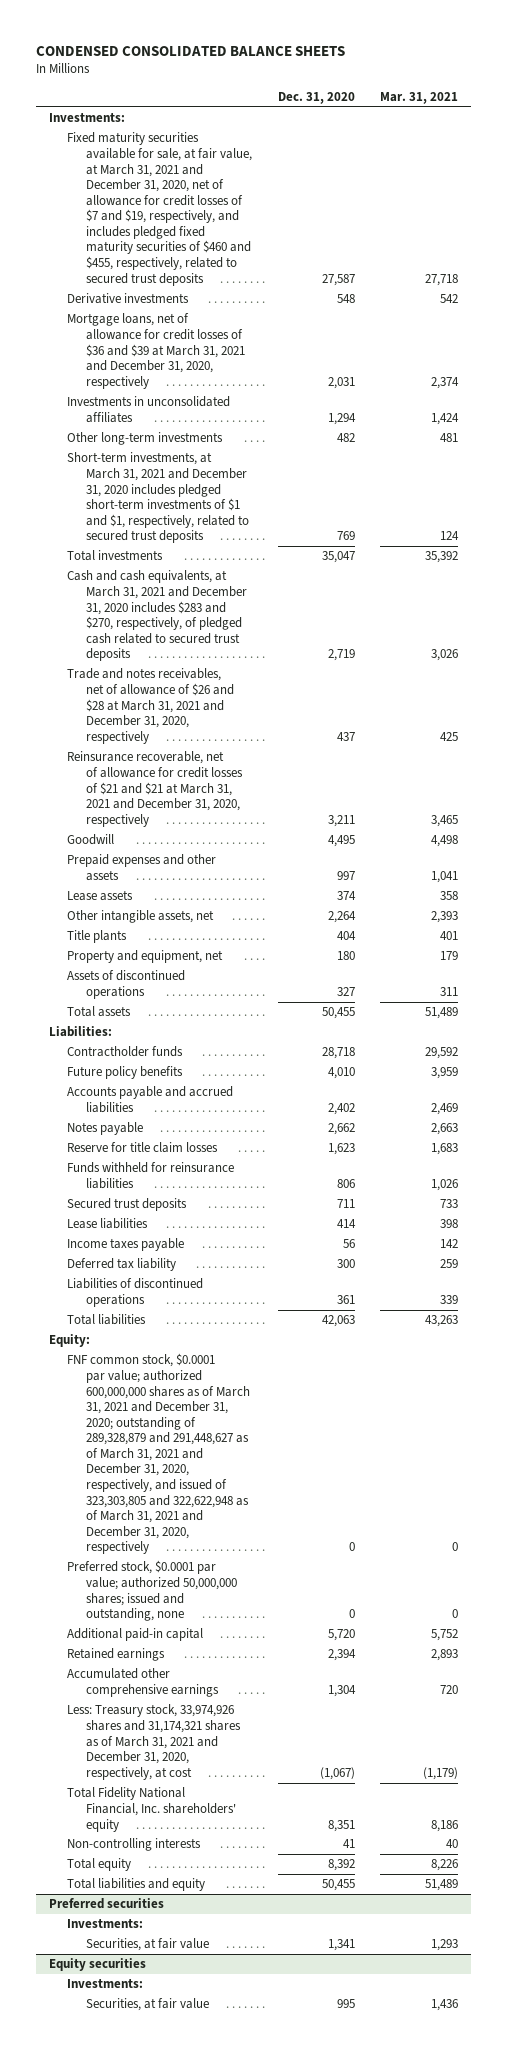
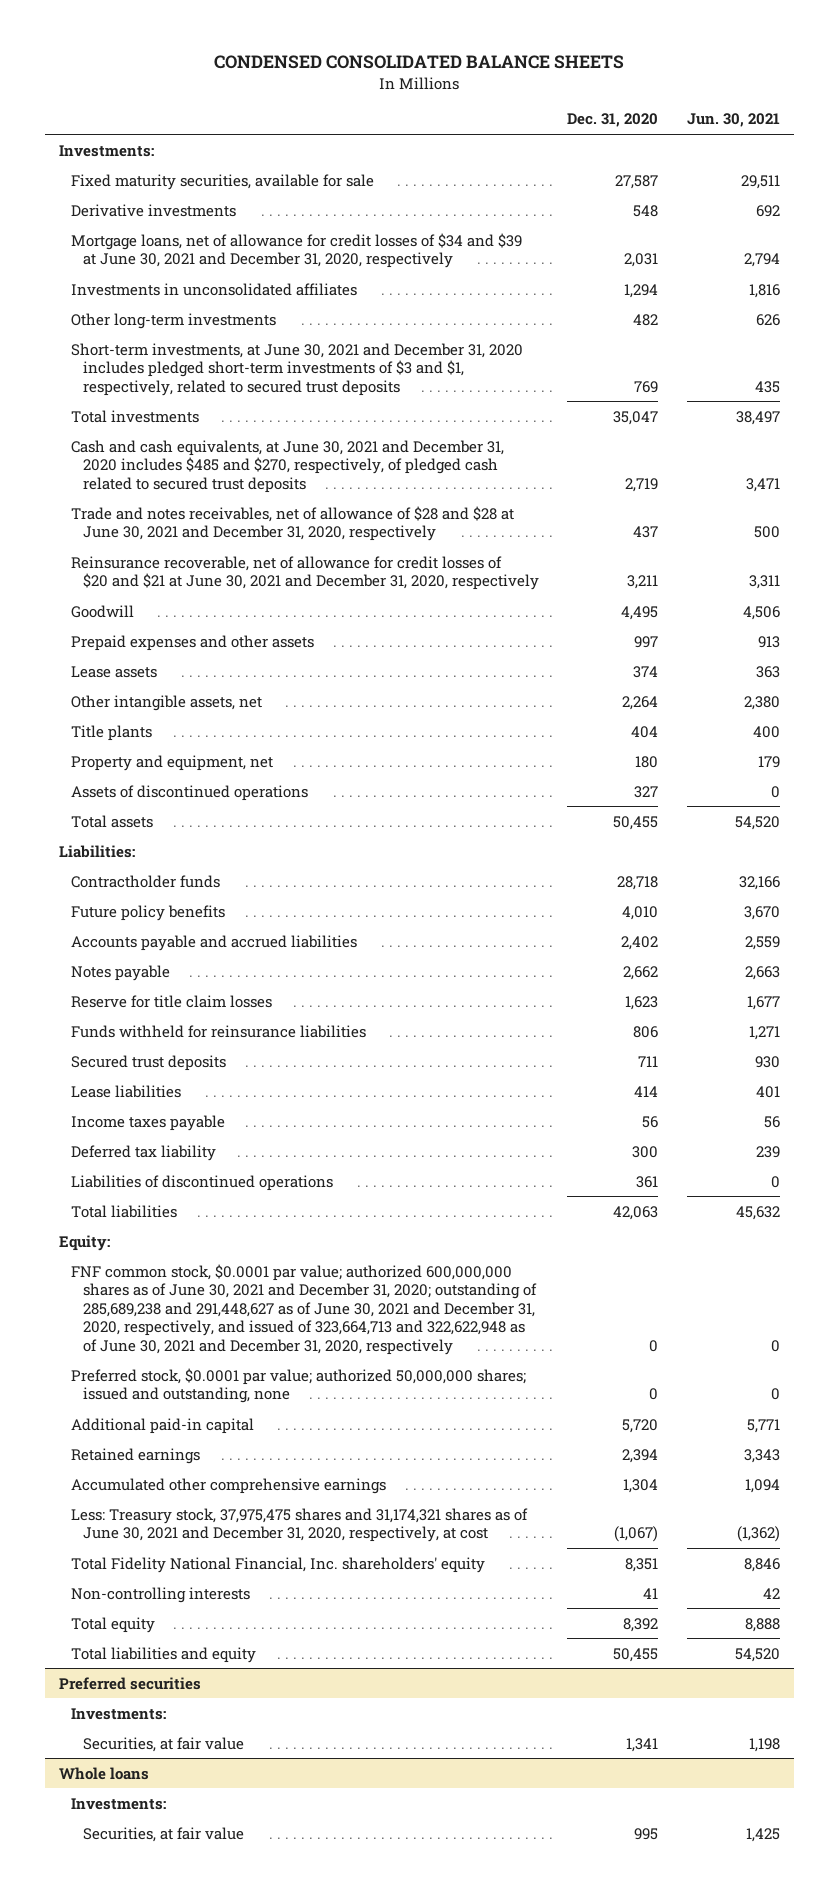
[380,91,459,104] Mar. 31, 2021 -> none
none -> [686,113,780,128] Jun. 30, 2021
[67,132,252,286] Fixed maturity securities available for sale, at fair value, at March 31, 2021 and December 31, 2020, net of allowance for credit losses of $7 and $19, respectively, and includes pledged fixed maturity securities of $460 and $455, respectively, related to secured trust deposits -> [70,173,374,190] Fixed maturity securities, available for sale
[67,313,245,389] Mortgage loans, net of allowance for credit losses of $36 and $39 at March 31, 2021 and December 31, 2020, respectively -> [70,232,522,269] Mortgage loans, net of allowance for credit losses of $34 and $39 at June 30, 2021 and December 31, 2020, respectively
[67,452,249,544] Short-term investments, at March 31, 2021 and December 31, 2020 includes pledged short-term investments of $1 and $1, respectively, related to secured trust deposits -> [70,342,523,396] Short-term investments, at June 30, 2021 and December 31, 2020 includes pledged short-term investments of $3 and $1, respectively, related to secured trust deposits
[67,570,247,662] Cash and cash equivalents, at March 31, 2021 and December 31, 2020 includes $283 and $270, respectively, of pledged cash related to secured trust deposits -> [70,439,504,493] Cash and cash equivalents, at June 30, 2021 and December 31, 2020 includes $485 and $270, respectively, of pledged cash related to secured trust deposits
[67,668,234,744] Trade and notes receivables, net of allowance of $26 and $28 at March 31, 2021 and December 31, 2020, respectively -> [70,505,514,542] Trade and notes receivables, net of allowance of $28 and $28 at June 30, 2021 and December 31, 2020, respectively
[67,751,243,827] Reinsurance recoverable, net of allowance for credit losses of $21 and $21 at March 31, 2021 and December 31, 2020, respectively -> [70,555,540,591] Reinsurance recoverable, net of allowance for credit losses of $20 and $21 at June 30, 2021 and December 31, 2020, respectively
[67,1353,250,1555] FNF common stock, $0.0001 par value; authorized 600,000,000 shares as of March 31, 2021 and December 31, 2020; outstanding of 289,328,879 and 291,448,627 as of March 31, 2021 and December 31, 2020, respectively, and issued of 323,303,805 and 322,622,948 as of March 31, 2021 and December 31, 2020, respectively -> [70,1263,538,1355] FNF common stock, $0.0001 par value; authorized 600,000,000 shares as of June 30, 2021 and December 31, 2020; outstanding of 285,689,238 and 291,448,627 as of June 30, 2021 and December 31, 2020, respectively, and issued of 323,664,713 and 322,622,948 as of June 30, 2021 and December 31, 2020, respectively
[67,1704,241,1780] Less: Treasury stock, 33,974,926 shares and 31,174,321 shares as of March 31, 2021 and December 31, 2020, respectively, at cost -> [70,1507,528,1543] Less: Treasury stock, 37,975,475 shares and 31,174,321 shares as of June 30, 2021 and December 31, 2020, respectively, at cost
[48,1958,146,1972] Equity securities -> [58,1766,149,1780] Whole loans

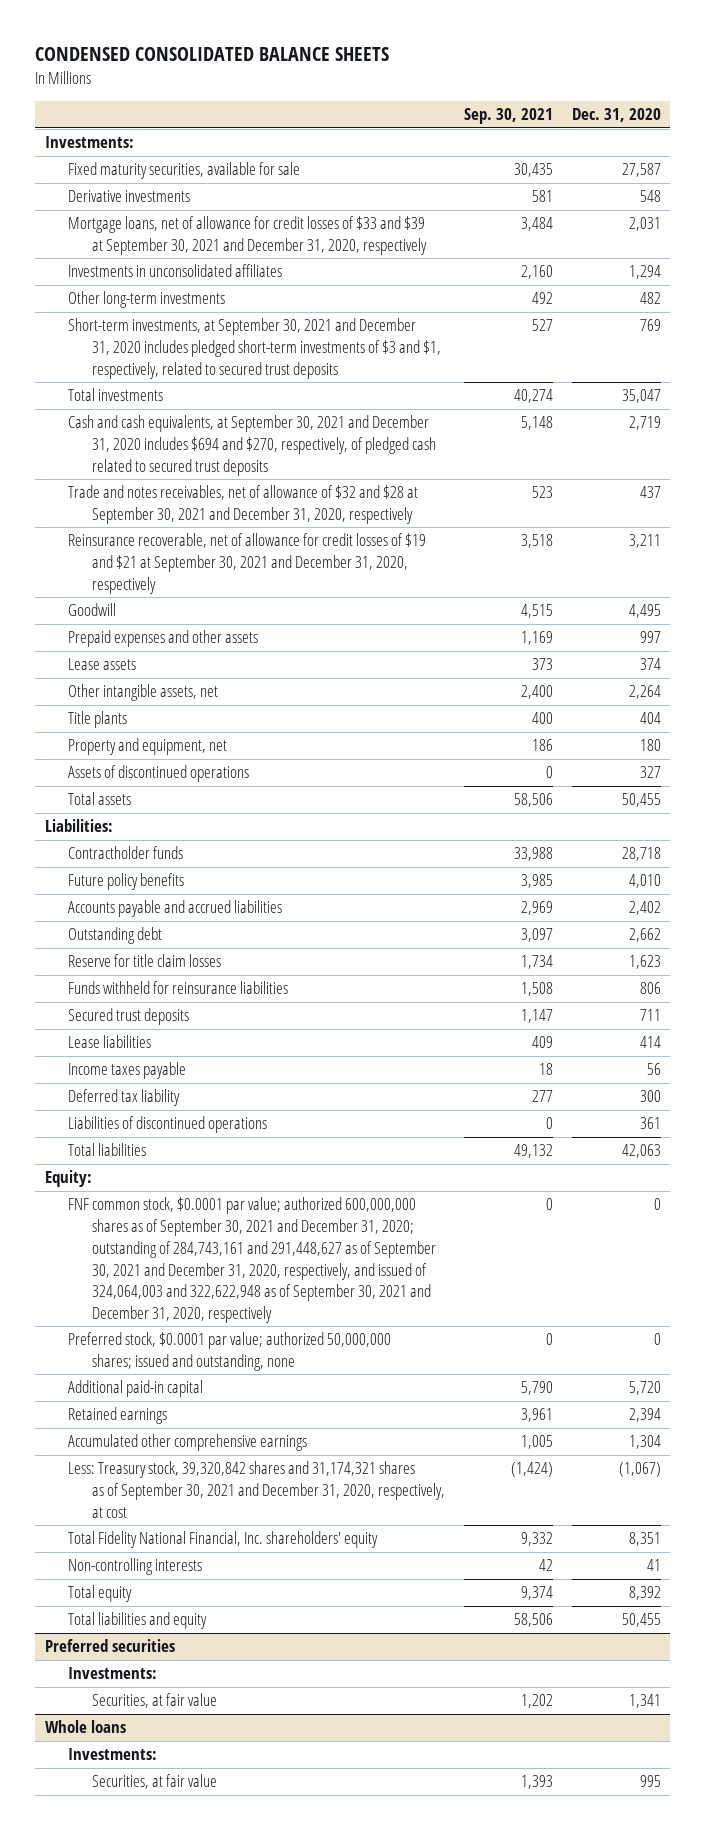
[686,113,780,128] Jun. 30, 2021 -> none
none -> [464,108,554,125] Sep. 30, 2021
[70,232,522,269] Mortgage loans, net of allowance for credit losses of $34 and $39 at June 30, 2021 and December 31, 2020, respectively -> [68,216,428,256] Mortgage loans, net of allowance for credit losses of $33 and $39 at September 30, 2021 and December 31, 2020, respectively
[70,342,523,396] Short-term investments, at June 30, 2021 and December 31, 2020 includes pledged short-term investments of $3 and $1, respectively, related to secured trust deposits -> [68,318,442,379] Short-term investments, at September 30, 2021 and December 31, 2020 includes pledged short-term investments of $3 and $1, respectively, related to secured trust deposits
[70,439,504,493] Cash and cash equivalents, at June 30, 2021 and December 31, 2020 includes $485 and $270, respectively, of pledged cash related to secured trust deposits -> [68,415,437,476] Cash and cash equivalents, at September 30, 2021 and December 31, 2020 includes $694 and $270, respectively, of pledged cash related to secured trust deposits
[70,505,514,542] Trade and notes receivables, net of allowance of $28 and $28 at June 30, 2021 and December 31, 2020, respectively -> [68,485,419,525] Trade and notes receivables, net of allowance of $32 and $28 at September 30, 2021 and December 31, 2020, respectively
[70,555,540,591] Reinsurance recoverable, net of allowance for credit losses of $20 and $21 at June 30, 2021 and December 31, 2020, respectively -> [68,533,427,594] Reinsurance recoverable, net of allowance for credit losses of $19 and $21 at September 30, 2021 and December 31, 2020, respectively
[70,964,170,981] Notes payable -> [68,927,163,945] Outstanding debt
[70,1263,538,1355] FNF common stock, $0.0001 par value; authorized 600,000,000 shares as of June 30, 2021 and December 31, 2020; outstanding of 285,689,238 and 291,448,627 as of June 30, 2021 and December 31, 2020, respectively, and issued of 323,664,713 and 322,622,948 as of June 30, 2021 and December 31, 2020, respectively -> [68,1197,437,1324] FNF common stock, $0.0001 par value; authorized 600,000,000 shares as of September 30, 2021 and December 31, 2020; outstanding of 284,743,161 and 291,448,627 as of September 30, 2021 and December 31, 2020, respectively, and issued of 324,064,003 and 322,622,948 as of September 30, 2021 and December 31, 2020, respectively
[70,1507,528,1543] Less: Treasury stock, 37,975,475 shares and 31,174,321 shares as of June 30, 2021 and December 31, 2020, respectively, at cost -> [68,1461,446,1518] Less: Treasury stock, 39,320,842 shares and 31,174,321 shares as of September 30, 2021 and December 31, 2020, respectively, at cost

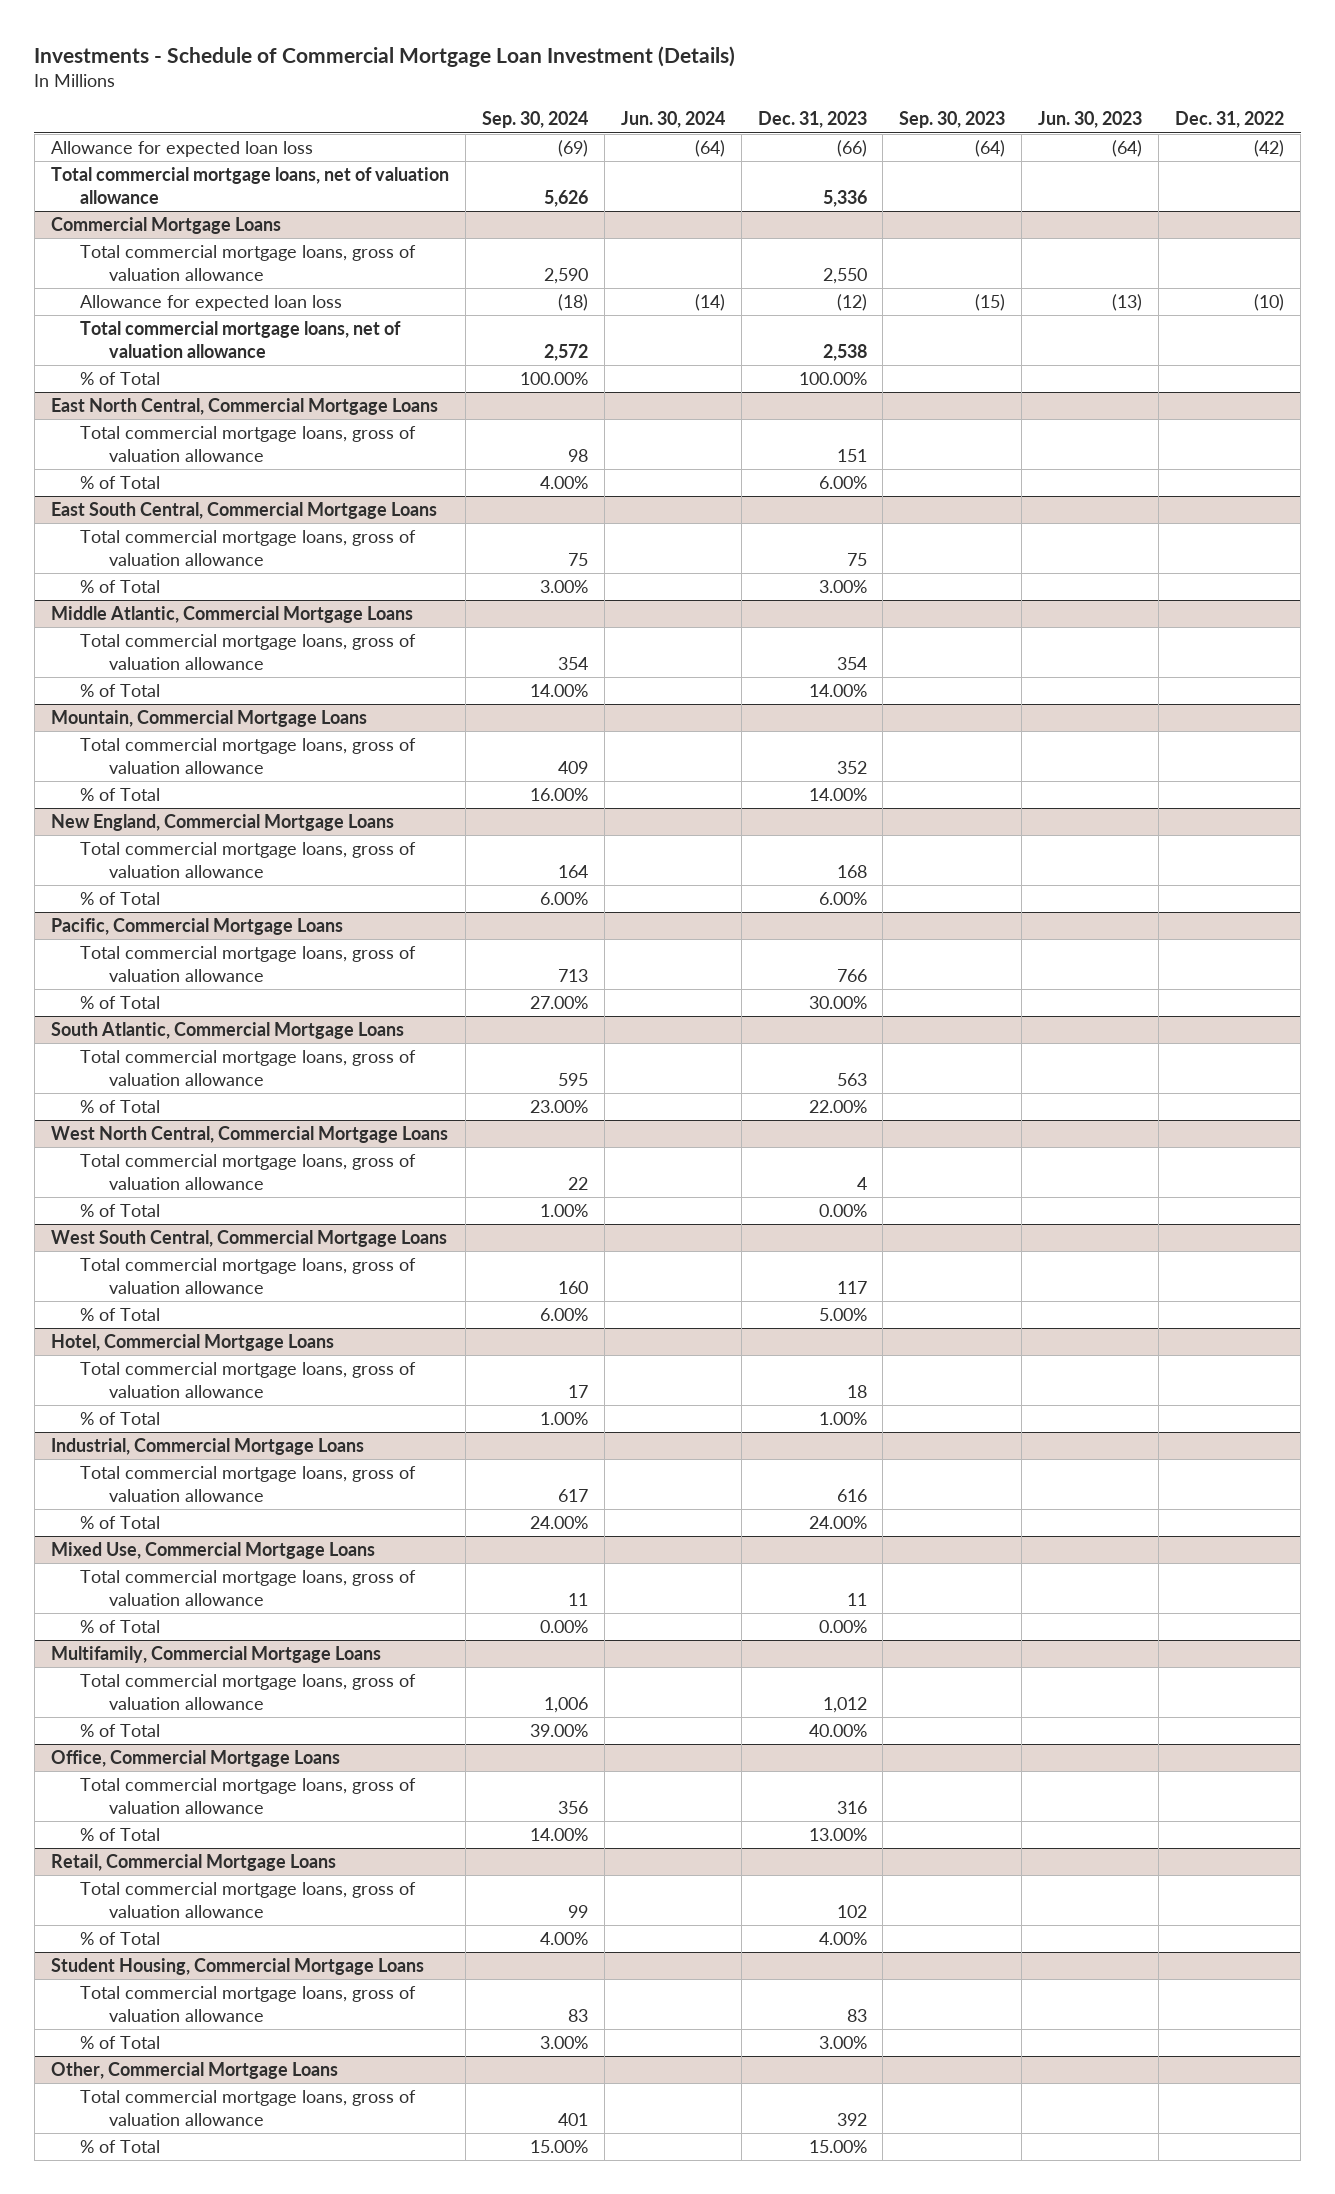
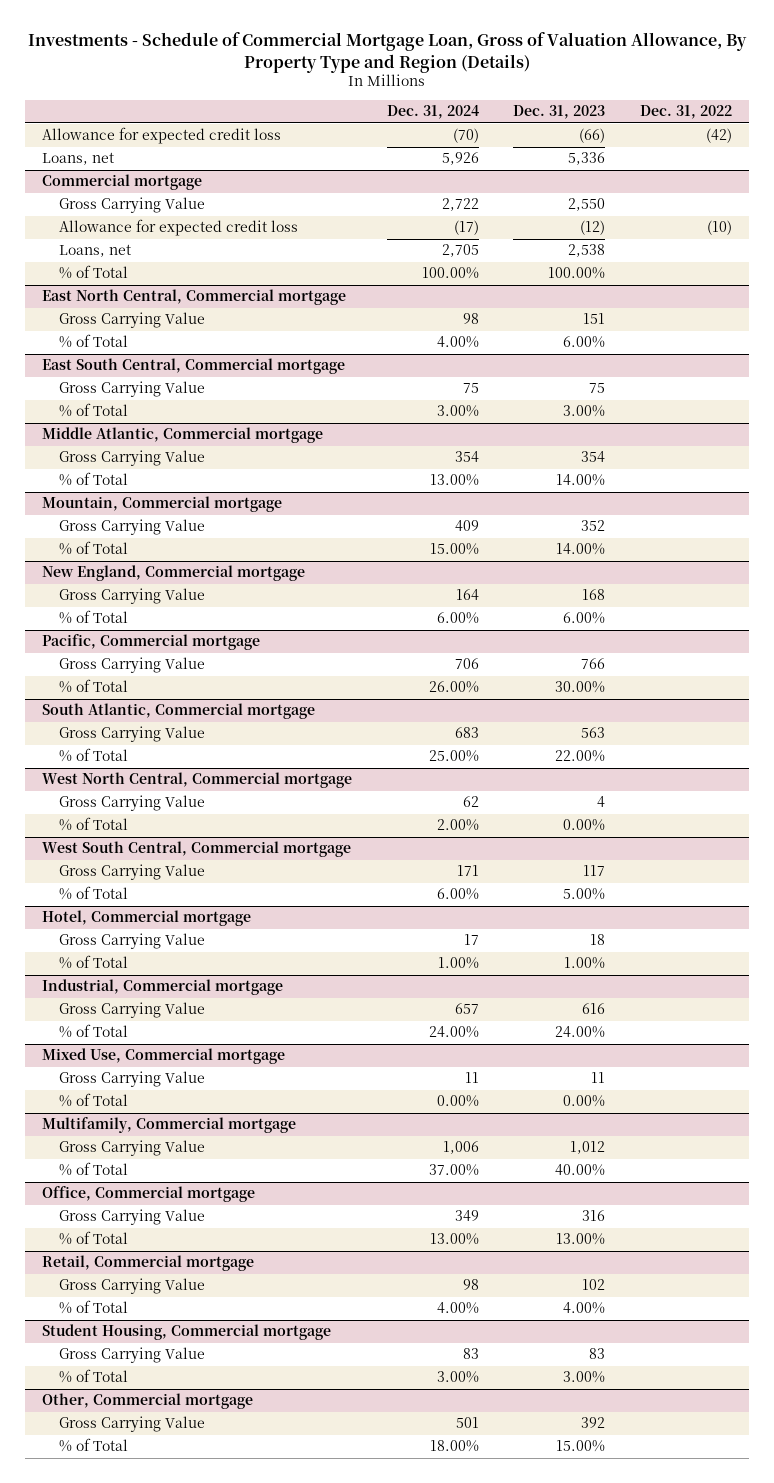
[34,45,736,67] Investments - Schedule of Commercial Mortgage Loan Investment (Details) -> [27,32,747,73] Investments - Schedule of Commercial Mortgage Loan, Gross of Valuation Allowance, By Property Type and Region (Details)
[481,111,588,129] Sep. 30, 2024 -> none
[620,111,725,129] Jun. 30, 2024 -> none
[899,111,1006,129] Sep. 30, 2023 -> none
[1038,111,1143,129] Jun. 30, 2023 -> none
none -> [386,105,479,120] Dec. 31, 2024
[50,141,313,158] Allowance for expected loan loss -> [41,127,281,145] Allowance for expected credit loss
[50,167,449,204] Total commercial mortgage loans, net of valuation allowance -> [41,152,114,166] Loans, net
[50,217,281,235] Commercial Mortgage Loans -> [41,174,202,191] Commercial mortgage
[79,245,416,281] Total commercial mortgage loans, gross of valuation allowance -> [58,197,205,214] Gross Carrying Value
[79,295,342,312] Allowance for expected loan loss -> [58,219,298,237] Allowance for expected credit loss
[79,321,401,358] Total commercial mortgage loans, net of valuation allowance -> [58,244,131,258] Loans, net
[50,398,438,416] East North Central, Commercial Mortgage Loans -> [41,289,346,306] East North Central, Commercial mortgage
[79,426,416,462] Total commercial mortgage loans, gross of valuation allowance -> [58,312,205,329] Gross Carrying Value
[50,502,437,520] East South Central, Commercial Mortgage Loans -> [41,358,345,375] East South Central, Commercial mortgage
[79,530,416,566] Total commercial mortgage loans, gross of valuation allowance -> [58,381,205,398] Gross Carrying Value
[50,606,413,624] Middle Atlantic, Commercial Mortgage Loans -> [41,427,323,444] Middle Atlantic, Commercial mortgage
[79,634,416,670] Total commercial mortgage loans, gross of valuation allowance -> [58,450,205,467] Gross Carrying Value
[50,710,367,728] Mountain, Commercial Mortgage Loans -> [41,496,282,513] Mountain, Commercial mortgage
[79,738,416,774] Total commercial mortgage loans, gross of valuation allowance -> [58,519,205,536] Gross Carrying Value
[50,814,394,832] New England, Commercial Mortgage Loans -> [41,565,305,582] New England, Commercial mortgage
[79,842,416,878] Total commercial mortgage loans, gross of valuation allowance -> [58,588,205,605] Gross Carrying Value
[50,918,343,936] Pacific, Commercial Mortgage Loans -> [41,634,260,651] Pacific, Commercial mortgage
[79,946,416,982] Total commercial mortgage loans, gross of valuation allowance -> [58,657,205,674] Gross Carrying Value
[50,1022,404,1040] South Atlantic, Commercial Mortgage Loans -> [41,703,315,720] South Atlantic, Commercial mortgage
[79,1050,416,1086] Total commercial mortgage loans, gross of valuation allowance -> [58,726,205,743] Gross Carrying Value
[50,1126,448,1144] West North Central, Commercial Mortgage Loans -> [41,772,352,789] West North Central, Commercial mortgage
[79,1154,416,1190] Total commercial mortgage loans, gross of valuation allowance -> [58,795,205,812] Gross Carrying Value
[50,1230,447,1248] West South Central, Commercial Mortgage Loans -> [41,841,351,858] West South Central, Commercial mortgage
[79,1258,416,1294] Total commercial mortgage loans, gross of valuation allowance -> [58,864,205,881] Gross Carrying Value
[50,1334,334,1352] Hotel, Commercial Mortgage Loans -> [41,910,251,927] Hotel, Commercial mortgage
[79,1362,416,1398] Total commercial mortgage loans, gross of valuation allowance -> [58,933,205,950] Gross Carrying Value
[50,1438,364,1456] Industrial, Commercial Mortgage Loans -> [41,979,283,996] Industrial, Commercial mortgage
[79,1466,416,1502] Total commercial mortgage loans, gross of valuation allowance -> [58,1002,205,1019] Gross Carrying Value
[50,1542,375,1560] Mixed Use, Commercial Mortgage Loans -> [41,1048,285,1065] Mixed Use, Commercial mortgage
[79,1570,416,1606] Total commercial mortgage loans, gross of valuation allowance -> [58,1071,205,1088] Gross Carrying Value
[50,1646,381,1664] Multifamily, Commercial Mortgage Loans -> [41,1117,296,1134] Multifamily, Commercial mortgage
[79,1674,416,1710] Total commercial mortgage loans, gross of valuation allowance -> [58,1140,205,1157] Gross Carrying Value
[50,1750,340,1768] Office, Commercial Mortgage Loans -> [41,1186,255,1203] Office, Commercial mortgage
[79,1778,416,1814] Total commercial mortgage loans, gross of valuation allowance -> [58,1209,205,1226] Gross Carrying Value
[50,1854,336,1872] Retail, Commercial Mortgage Loans -> [41,1255,254,1272] Retail, Commercial mortgage
[79,1882,416,1918] Total commercial mortgage loans, gross of valuation allowance -> [58,1278,205,1295] Gross Carrying Value
[50,1958,424,1976] Student Housing, Commercial Mortgage Loans -> [41,1324,331,1341] Student Housing, Commercial mortgage
[79,1986,416,2022] Total commercial mortgage loans, gross of valuation allowance -> [58,1347,205,1364] Gross Carrying Value
[50,2062,338,2080] Other, Commercial Mortgage Loans -> [41,1393,253,1410] Other, Commercial mortgage
[79,2090,416,2126] Total commercial mortgage loans, gross of valuation allowance -> [58,1416,205,1433] Gross Carrying Value

